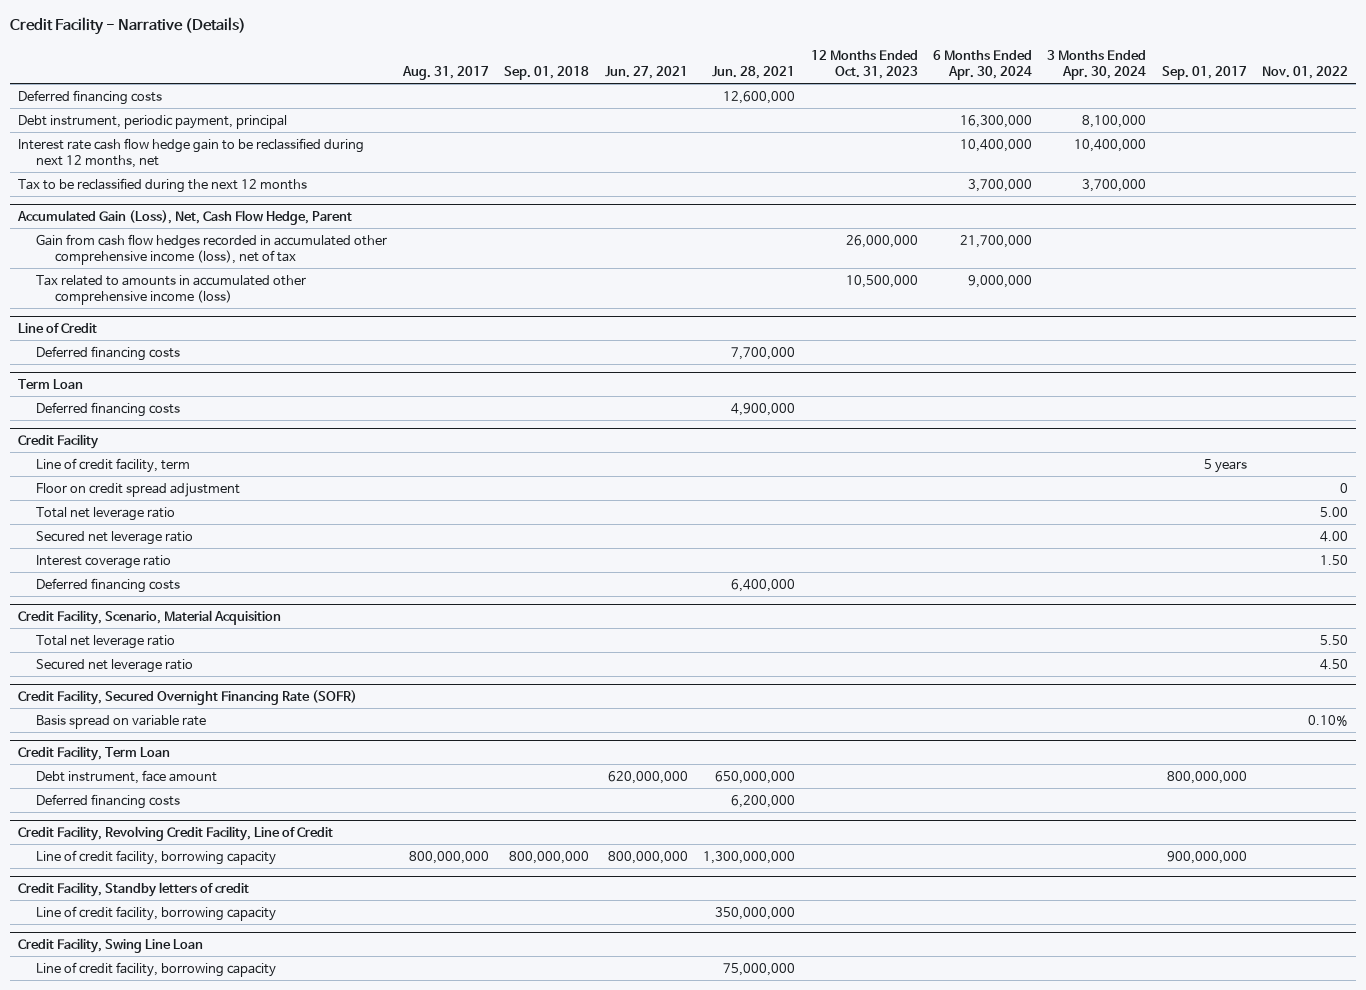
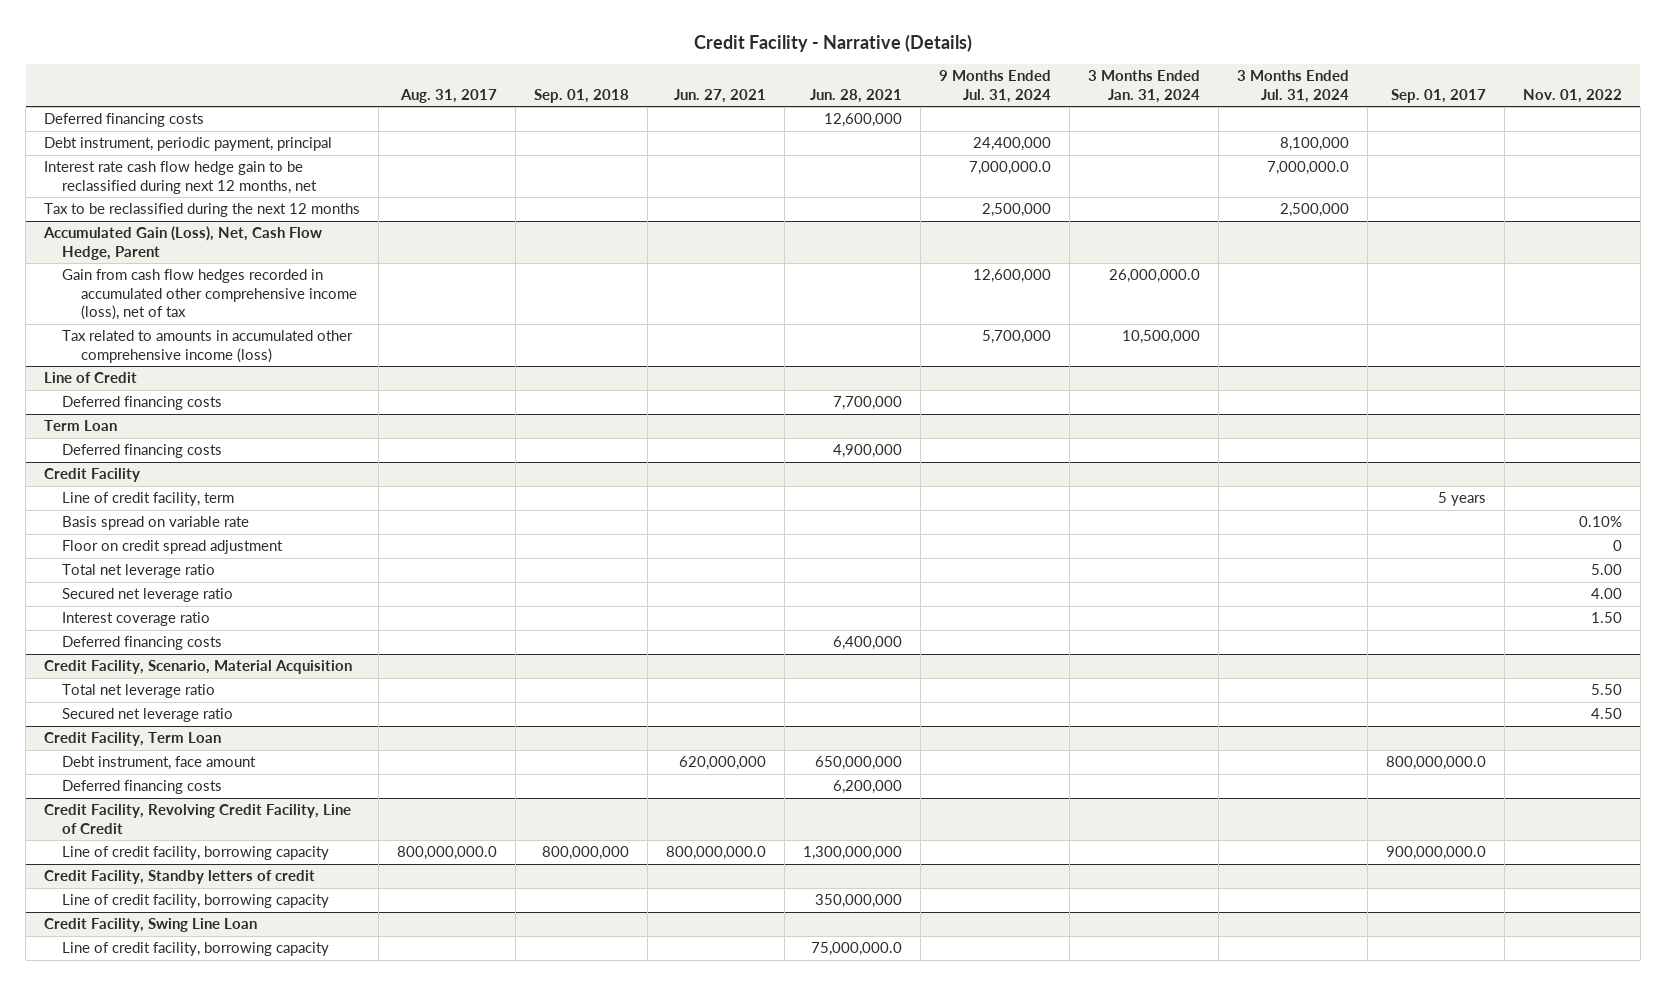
[810,49,918,80] 12 Months Ended Oct. 31, 2023 -> none
[932,49,1032,81] 6 Months Ended Apr. 30, 2024 -> none
[1047,49,1147,81] 3 Months Ended Apr. 30, 2024 -> none
none -> [939,70,1052,103] 9 Months Ended Jul. 31, 2024
none -> [1087,70,1200,103] 3 Months Ended Jan. 31, 2024
none -> [1236,70,1349,103] 3 Months Ended Jul. 31, 2024
none -> [62,516,250,531] Basis spread on variable rate
[18,689,358,705] Credit Facility, Secured Overnight Financing Rate (SOFR) -> none
[36,714,207,729] Basis spread on variable rate -> none
[1166,770,1247,784] 800,000,000 -> [1385,756,1486,771] 800,000,000.0
[408,850,489,864] 800,000,000 -> [397,846,498,861] 800,000,000.0
[607,850,688,864] 800,000,000 -> [666,846,767,861] 800,000,000.0
[1166,850,1247,864] 900,000,000 -> [1385,846,1486,861] 900,000,000.0
[723,962,796,976] 75,000,000 -> [811,942,903,957] 75,000,000.0

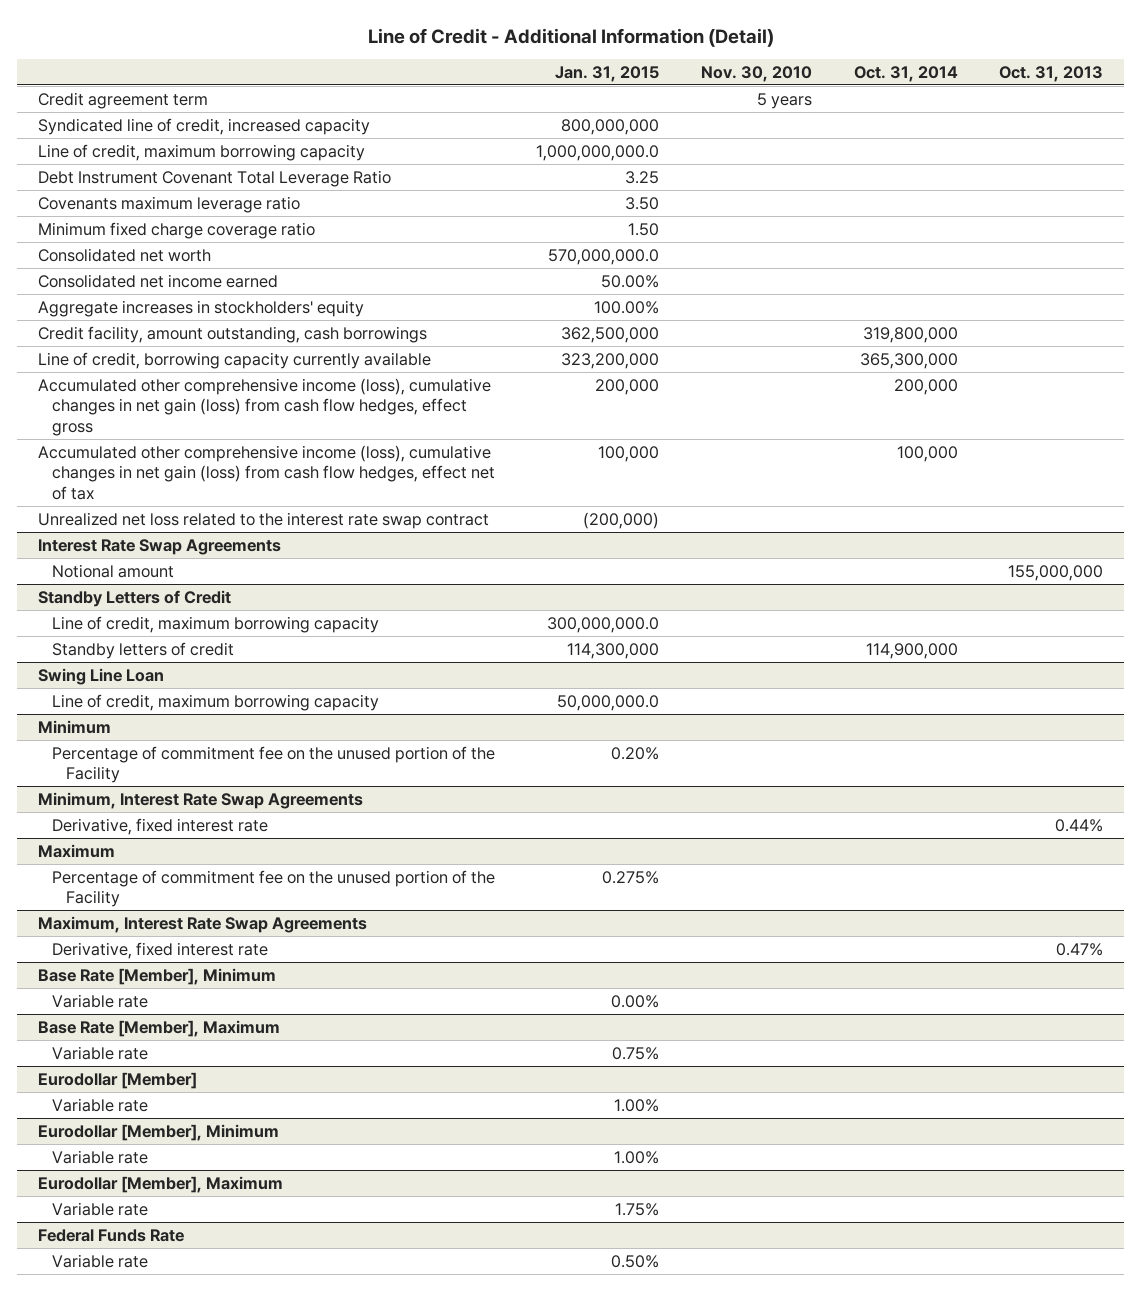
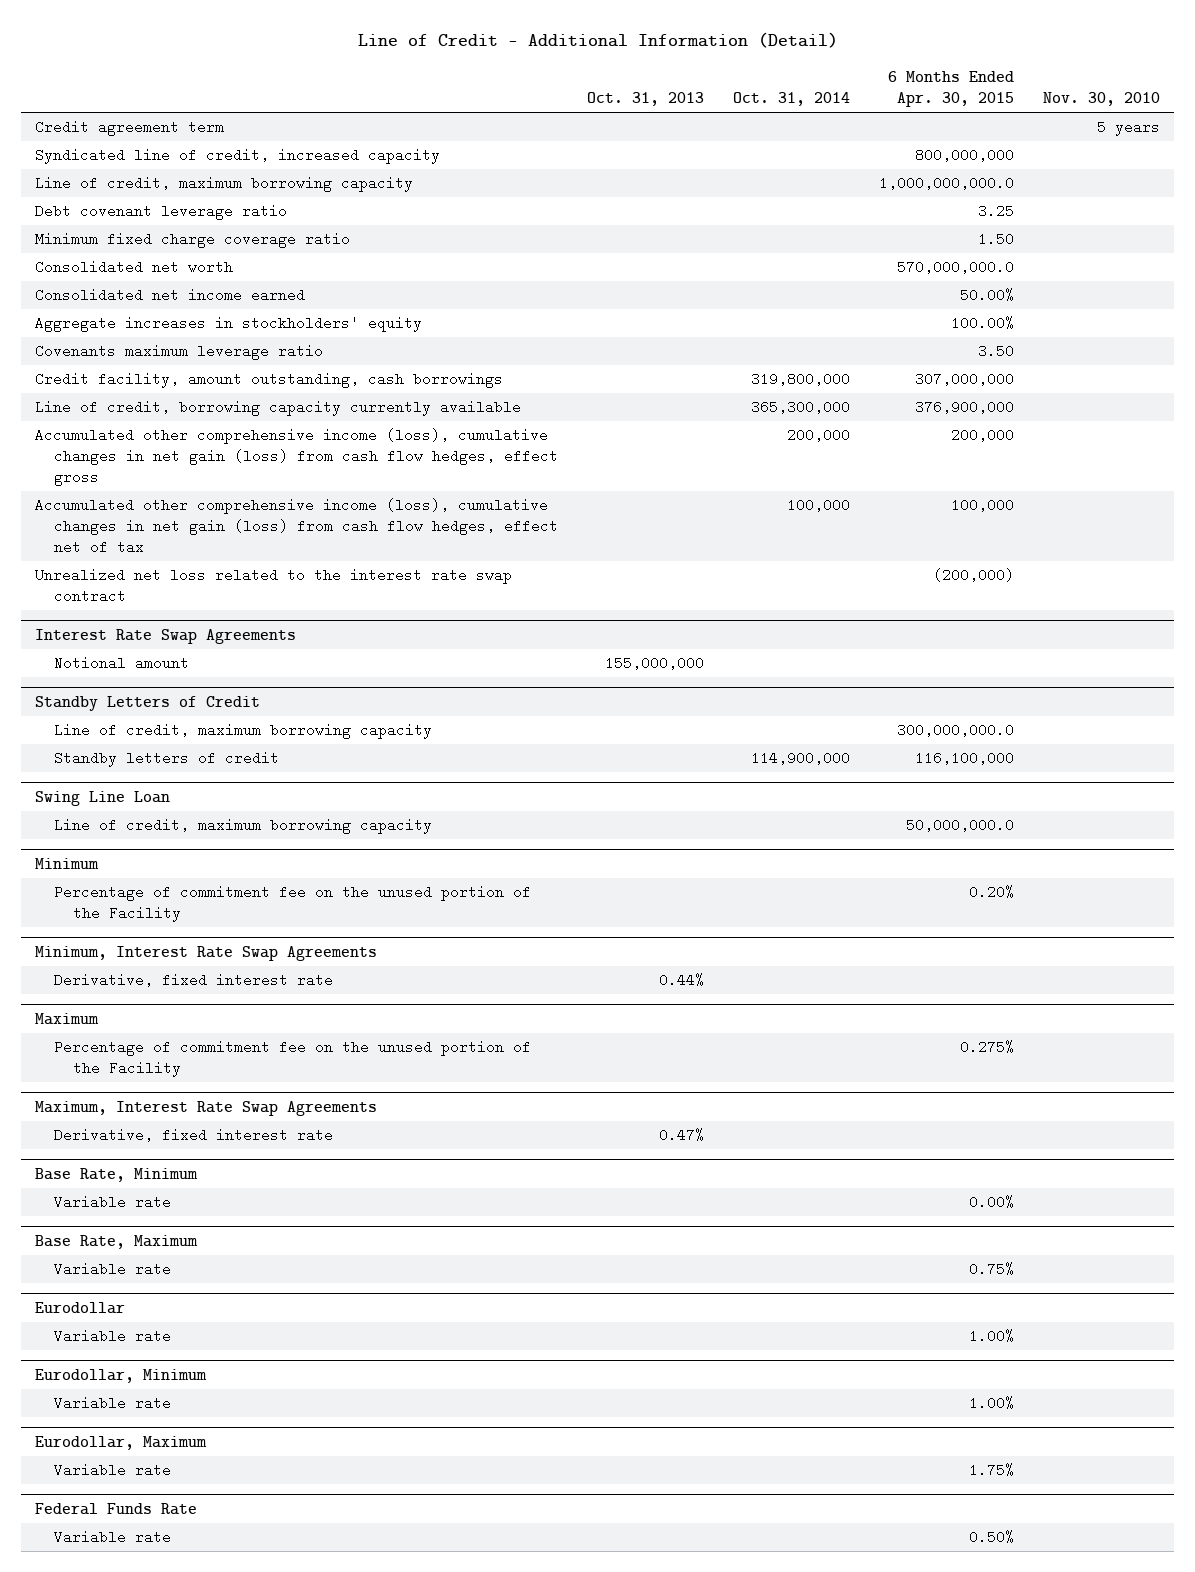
[555,65,660,82] Jan. 31, 2015 -> none
none -> [887,71,1014,108] 6 Months Ended Apr. 30, 2015
[38,169,392,187] Debt Instrument Covenant Total Leverage Ratio -> [35,204,288,221] Debt covenant leverage ratio
[38,195,301,213] Covenants maximum leverage ratio -> [35,344,324,361] Covenants maximum leverage ratio
[38,967,277,985] Base Rate [Member], Minimum -> [35,1167,199,1182] Base Rate, Minimum
[38,1019,281,1037] Base Rate [Member], Maximum -> [35,1234,199,1249] Base Rate, Maximum
[38,1071,198,1089] Eurodollar [Member] -> [35,1301,126,1314] Eurodollar
[38,1123,280,1141] Eurodollar [Member], Minimum -> [35,1368,208,1383] Eurodollar, Minimum
[38,1175,284,1193] Eurodollar [Member], Maximum -> [35,1435,208,1450] Eurodollar, Maximum

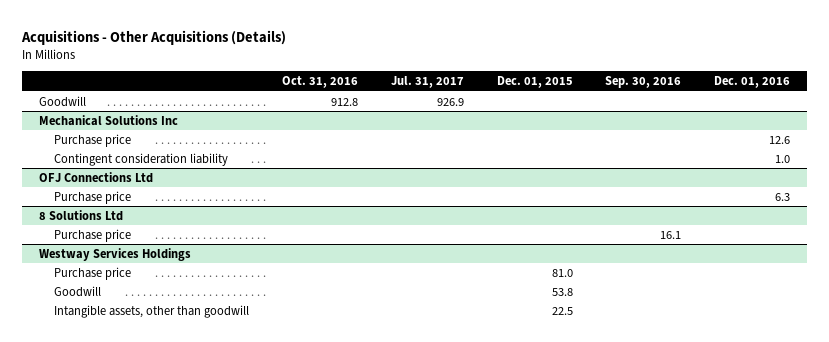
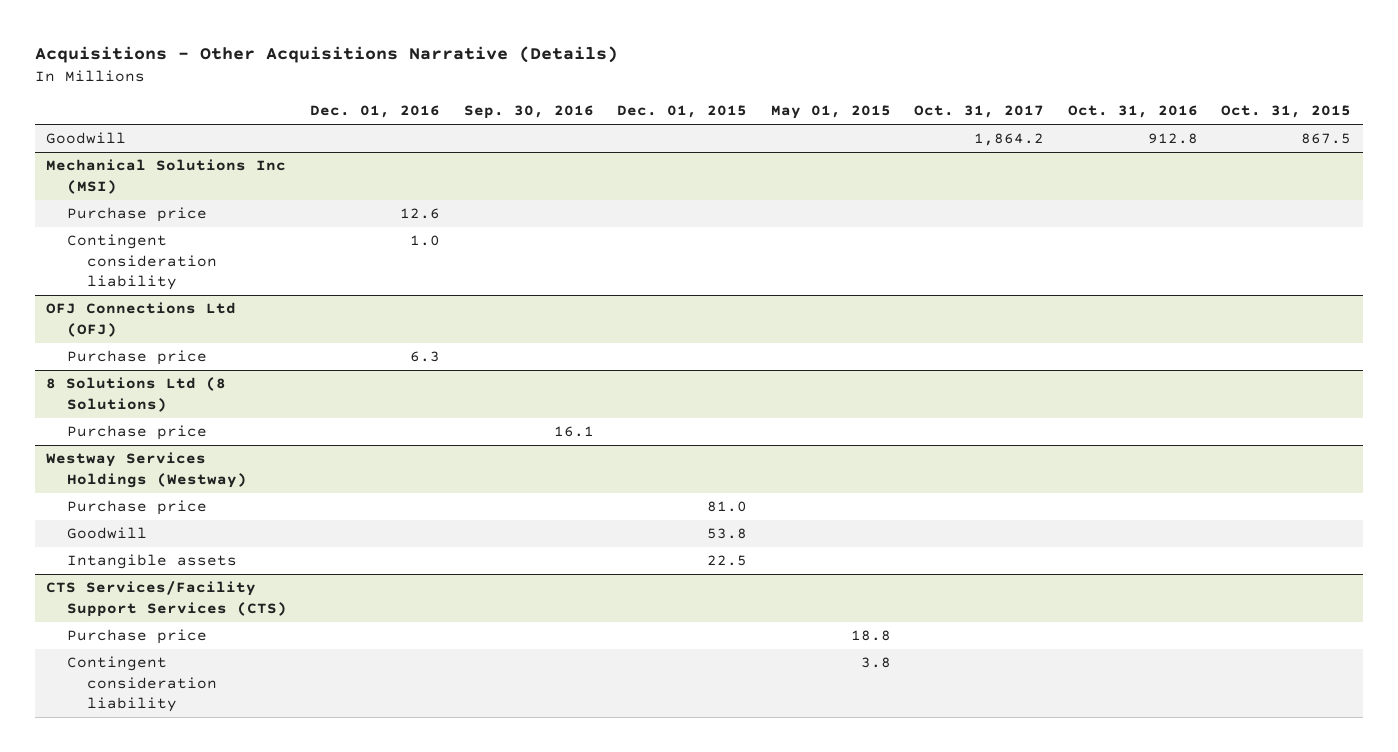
[21,29,287,45] Acquisitions - Other Acquisitions (Details) -> [34,46,618,64] Acquisitions - Other Acquisitions Narrative (Details)
[390,76,464,89] Jul. 31, 2017 -> none
none -> [770,105,891,120] May 01, 2015
none -> [914,105,1045,119] Oct. 31, 2017
none -> [1221,105,1352,119] Oct. 31, 2015
[38,114,178,126] Mechanical Solutions Inc -> [46,159,287,194] Mechanical Solutions Inc (MSI)
[38,171,153,183] OFJ Connections Ltd -> [46,302,237,337] OFJ Connections Ltd (OFJ)
[38,209,123,221] 8 Solutions Ltd -> [46,377,227,412] 8 Solutions Ltd (8 Solutions)
[38,247,191,261] Westway Services Holdings -> [46,452,247,488] Westway Services Holdings (Westway)
[54,304,250,318] Intangible assets, other than goodwill -> [66,554,237,570] Intangible assets
none -> [46,581,287,617] CTS Services/Facility Support Services (CTS)
none -> [66,629,207,645] Purchase price
none -> [66,656,218,713] Contingent consideration liability

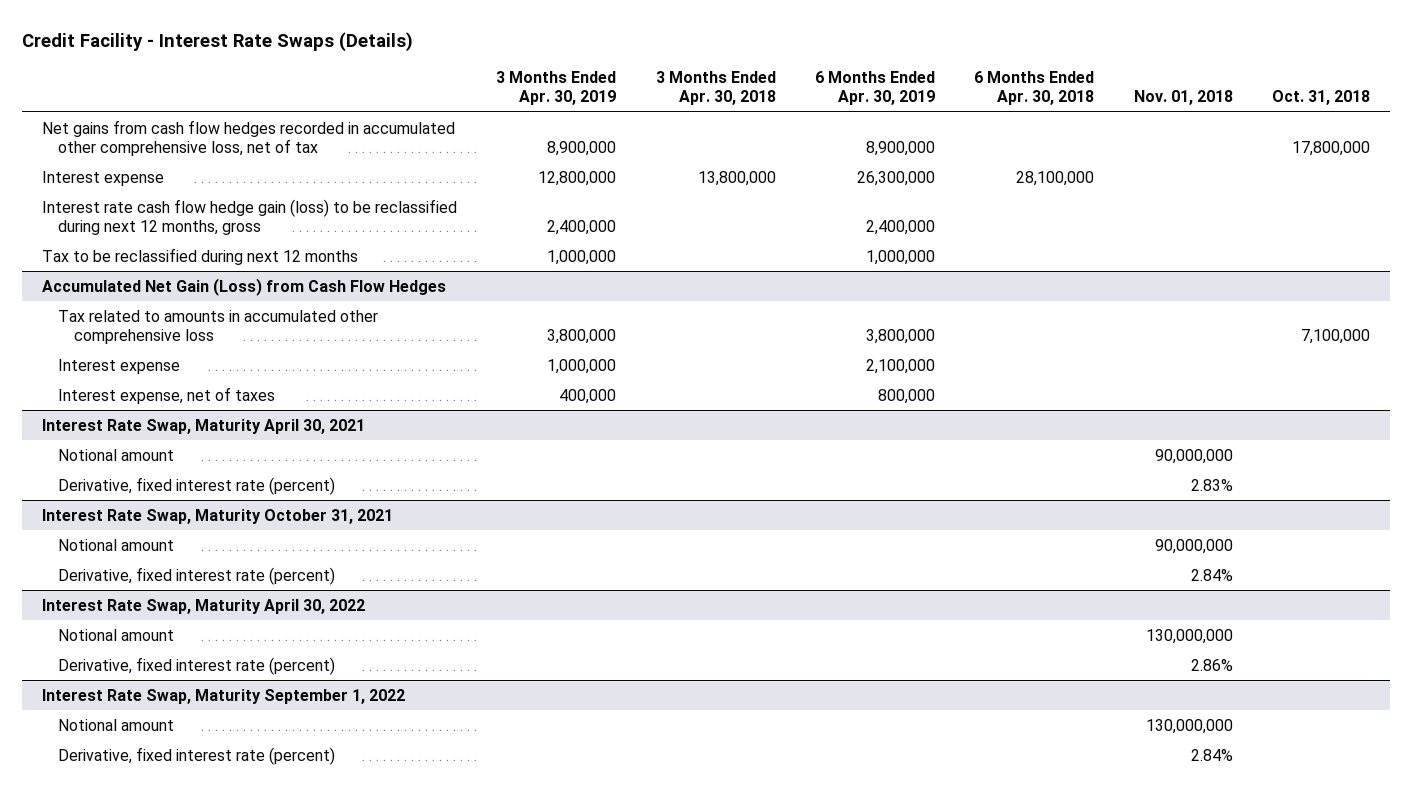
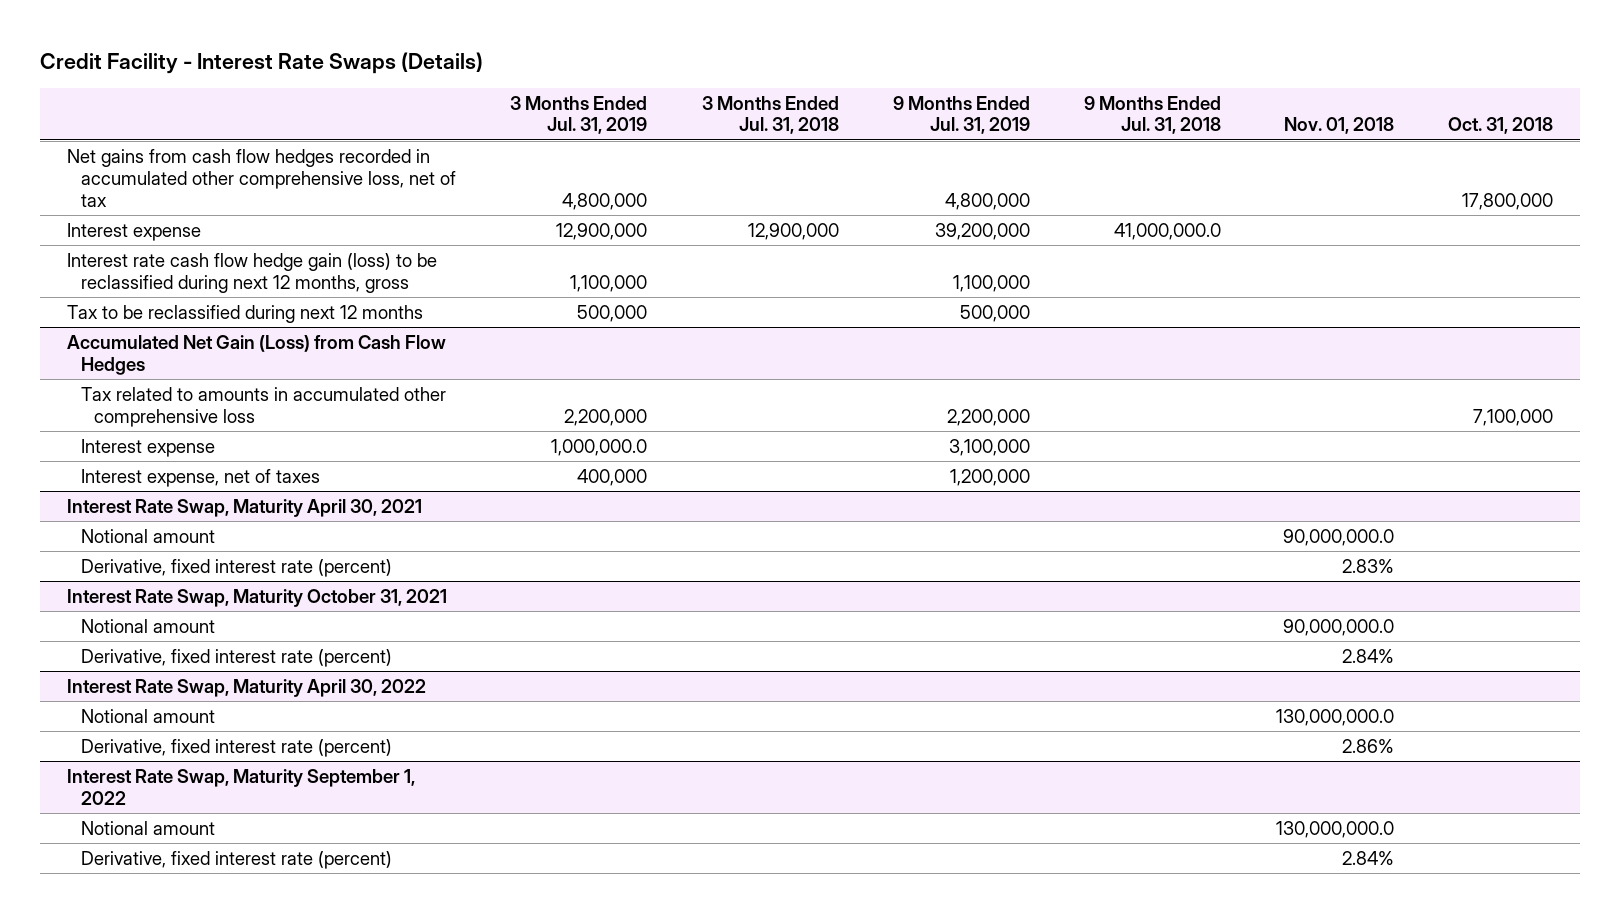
[496,71,617,106] 3 Months Ended Apr. 30, 2019 -> none
[655,71,776,106] 3 Months Ended Apr. 30, 2018 -> none
[815,71,936,106] 6 Months Ended Apr. 30, 2019 -> none
[974,71,1095,106] 6 Months Ended Apr. 30, 2018 -> none
none -> [510,95,648,135] 3 Months Ended Jul. 31, 2019
none -> [701,95,839,135] 3 Months Ended Jul. 31, 2018
none -> [892,95,1030,135] 9 Months Ended Jul. 31, 2019
none -> [1084,95,1222,135] 9 Months Ended Jul. 31, 2018
[1154,448,1233,464] 90,000,000 -> [1282,528,1394,546] 90,000,000.0
[1154,538,1233,554] 90,000,000 -> [1282,618,1394,636] 90,000,000.0
[1145,628,1233,644] 130,000,000 -> [1275,708,1394,726] 130,000,000.0
[1145,718,1233,734] 130,000,000 -> [1275,820,1394,838] 130,000,000.0

